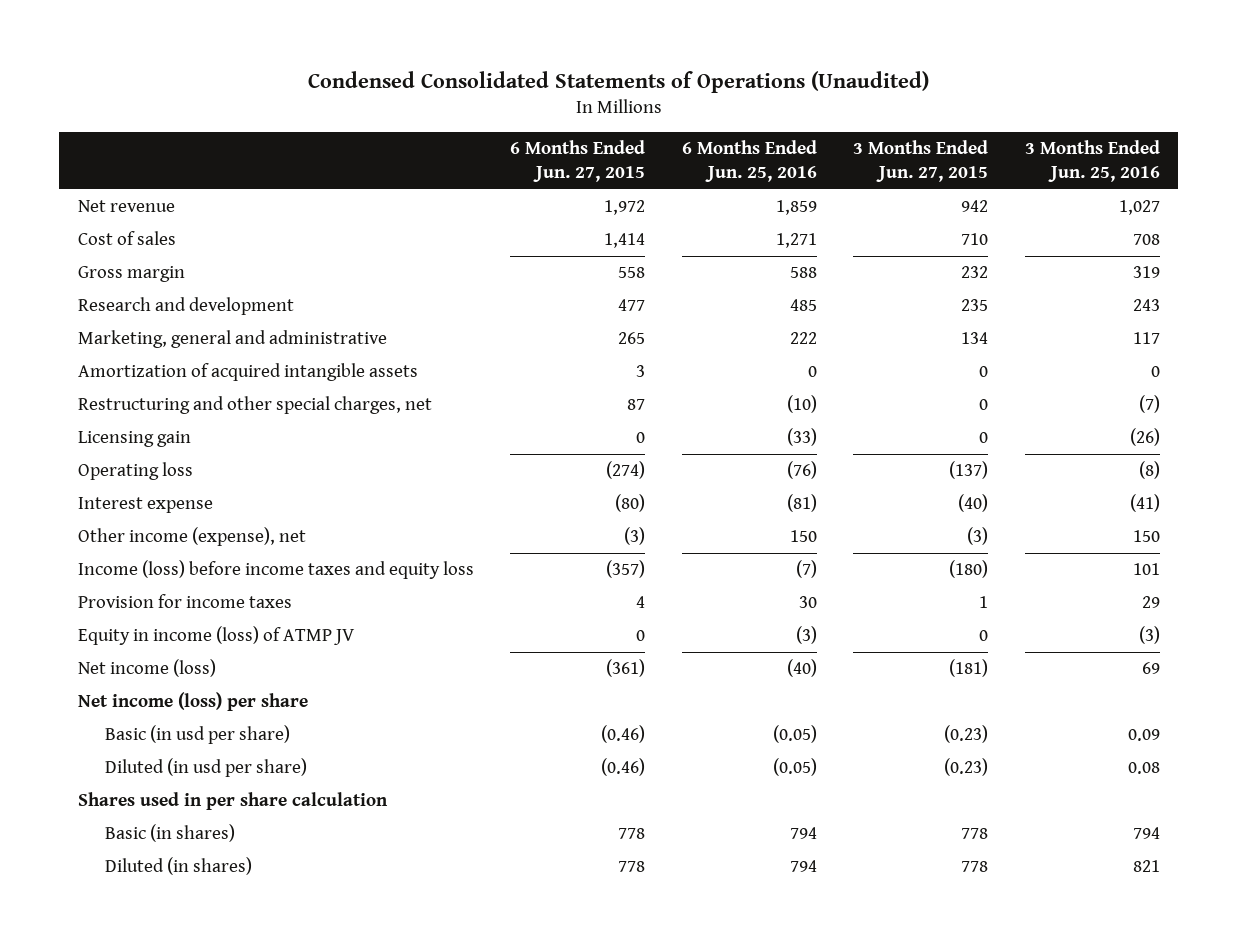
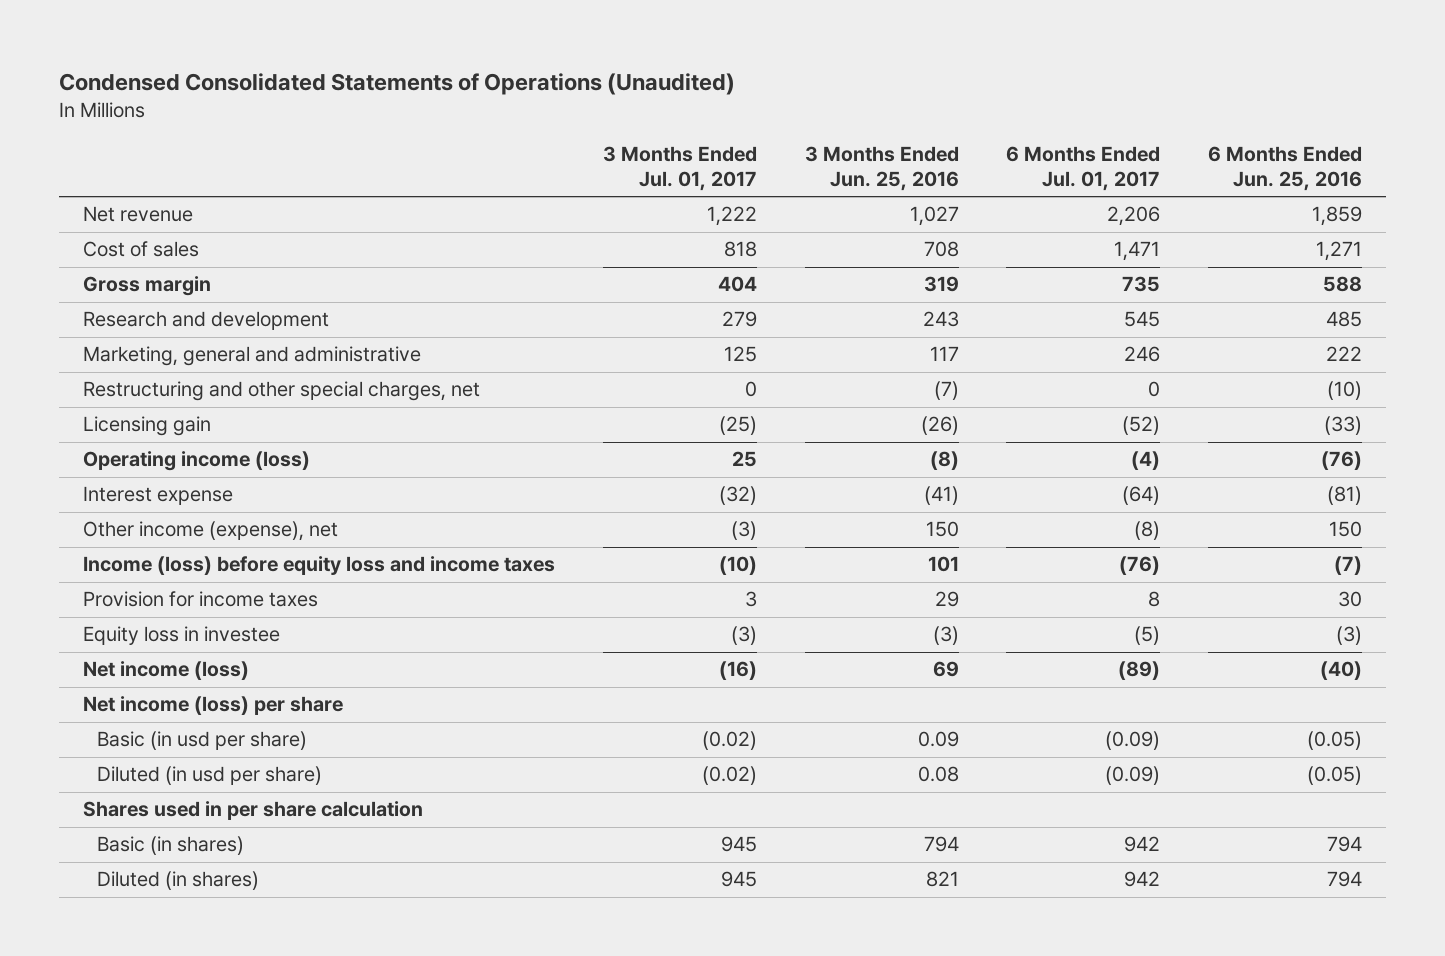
[510,140,646,182] 6 Months Ended Jun. 27, 2015 -> none
[853,140,989,182] 3 Months Ended Jun. 27, 2015 -> none
none -> [602,145,757,191] 3 Months Ended Jul. 01, 2017
none -> [1006,145,1161,191] 6 Months Ended Jul. 01, 2017
[77,363,418,382] Amortization of acquired intangible assets -> none
[77,462,193,481] Operating loss -> [83,451,311,472] Operating income (loss)
[77,560,474,580] Income (loss) before income taxes and equity loss -> [83,556,556,576] Income (loss) before equity loss and income taxes
[77,626,355,646] Equity in income (loss) of ATMP JV -> [83,626,281,646] Equity loss in investee

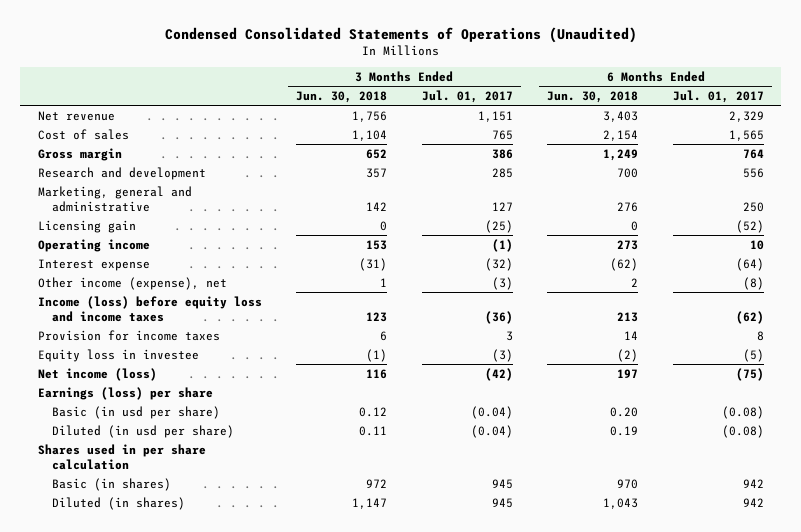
[804,145,959,191] 3 Months Ended Jun. 25, 2016 -> none
[1208,145,1363,191] 6 Months Ended Jun. 25, 2016 -> none
none -> [296,90,388,103] Jun. 30, 2018
none -> [547,90,639,103] Jun. 30, 2018
[83,381,481,402] Restructuring and other special charges, net -> none
[706,206,757,227] 1,222 -> [477,110,513,122] 1,151
[1107,206,1161,227] 2,206 -> [728,110,764,122] 2,329
[723,241,757,258] 818 -> [491,129,513,140] 765
[1114,241,1161,262] 1,471 -> [728,129,764,141] 1,565
[717,276,757,293] 404 -> [491,148,513,159] 386
[1122,276,1161,293] 735 -> [742,148,764,159] 764
[721,311,757,328] 279 -> [491,167,513,178] 285
[1124,311,1161,328] 545 -> [742,167,764,178] 556
[723,346,757,363] 125 -> [491,202,513,212] 127
[1124,346,1161,363] 246 -> [742,202,764,213] 250
[83,451,311,472] Operating income (loss) -> [37,238,150,252] Operating income
[731,451,757,468] 25 -> [491,238,513,252] (1)
[1131,451,1161,471] (4) -> [749,239,764,250] 10
[718,556,757,576] (10) -> [484,311,513,325] (36)
[1119,556,1161,576] (76) -> [735,311,764,325] (62)
[718,661,757,681] (16) -> [484,367,513,381] (42)
[1118,661,1161,681] (89) -> [735,367,764,381] (75)
[83,696,344,716] Net income (loss) per share -> [37,386,213,400] Earnings (loss) per share
[701,731,757,751] (0.02) -> [470,405,513,419] (0.04)
[1105,731,1161,751] (0.09) -> [721,405,764,419] (0.08)
[701,766,757,786] (0.02) -> [470,424,513,438] (0.04)
[1105,766,1161,786] (0.09) -> [721,424,764,438] (0.08)

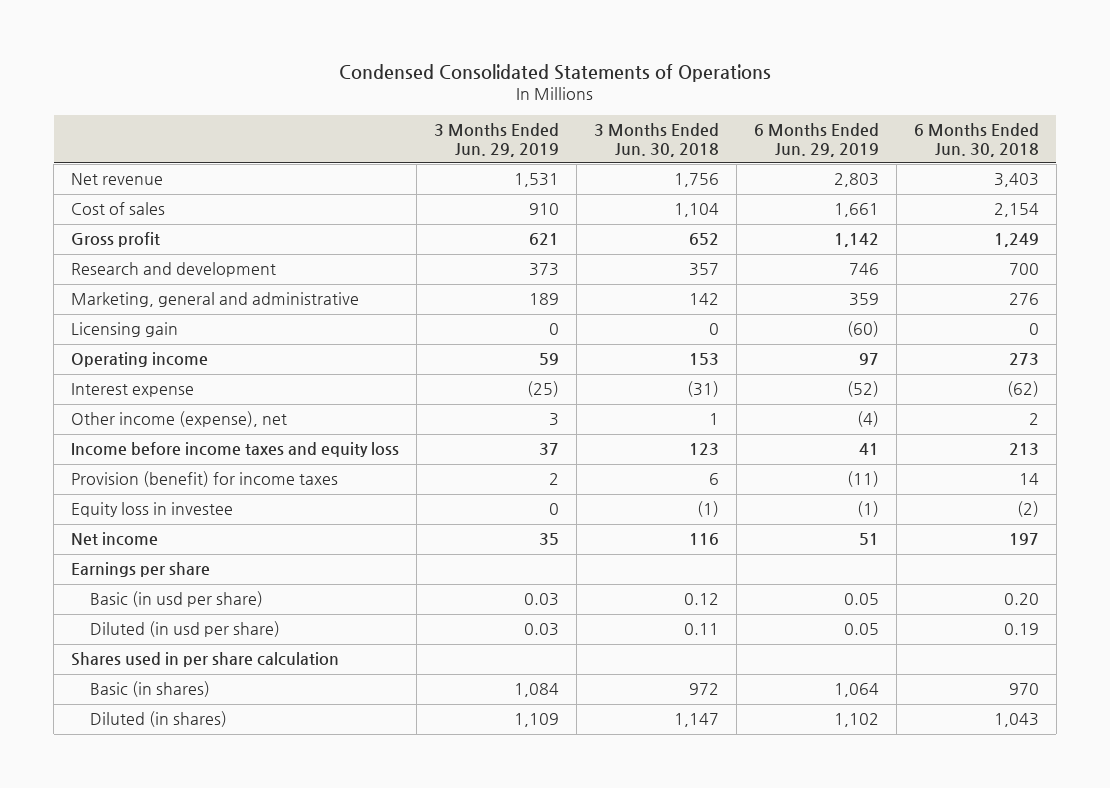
[164,27,637,44] Condensed Consolidated Statements of Operations (Unaudited) -> [339,64,772,83] Condensed Consolidated Statements of Operations
[421,89,513,103] Jul. 01, 2017 -> none
[672,89,764,103] Jul. 01, 2017 -> none
none -> [434,122,560,157] 3 Months Ended Jun. 29, 2019
none -> [753,122,879,157] 6 Months Ended Jun. 29, 2019
[37,147,122,161] Gross margin -> [71,232,161,248] Gross profit
[37,295,262,323] Income (loss) before equity loss and income taxes -> [71,442,400,458] Income before income taxes and equity loss
[37,329,220,341] Provision for income taxes -> [71,471,339,488] Provision (benefit) for income taxes
[37,367,157,381] Net income (loss) -> [71,532,159,547] Net income
[37,386,213,400] Earnings (loss) per share -> [71,562,211,578] Earnings per share

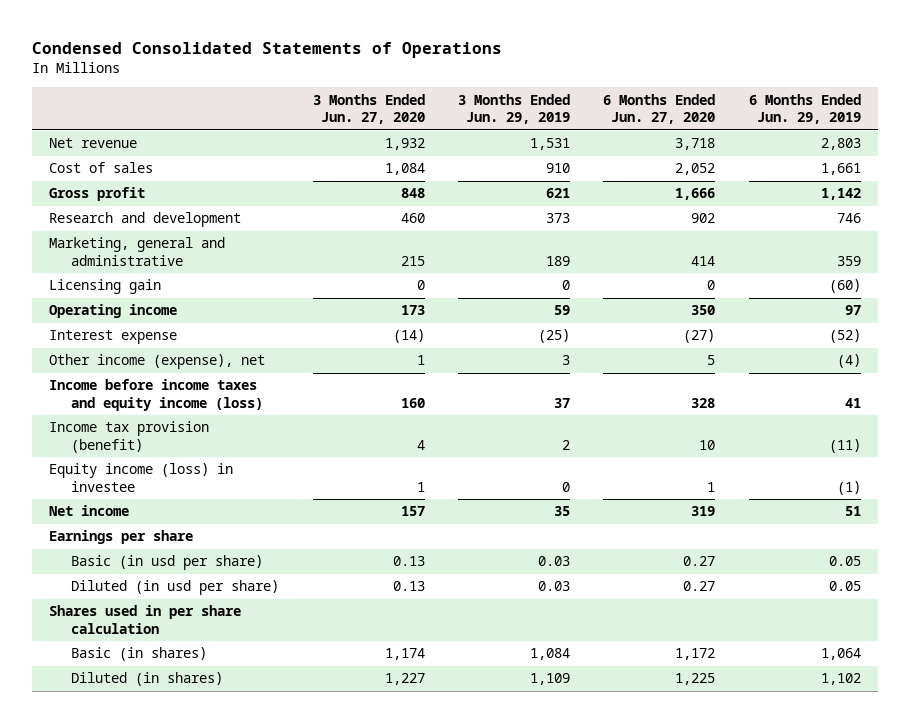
[594,122,720,157] 3 Months Ended Jun. 30, 2018 -> none
[913,122,1039,157] 6 Months Ended Jun. 30, 2018 -> none
none -> [312,93,425,125] 3 Months Ended Jun. 27, 2020
none -> [603,93,716,125] 6 Months Ended Jun. 27, 2020
[71,442,400,458] Income before income taxes and equity loss -> [49,379,264,412] Income before income taxes and equity income (loss)
[71,471,339,488] Provision (benefit) for income taxes -> [49,421,210,454] Income tax provision (benefit)
[71,502,234,518] Equity loss in investee -> [49,463,234,493] Equity income (loss) in investee

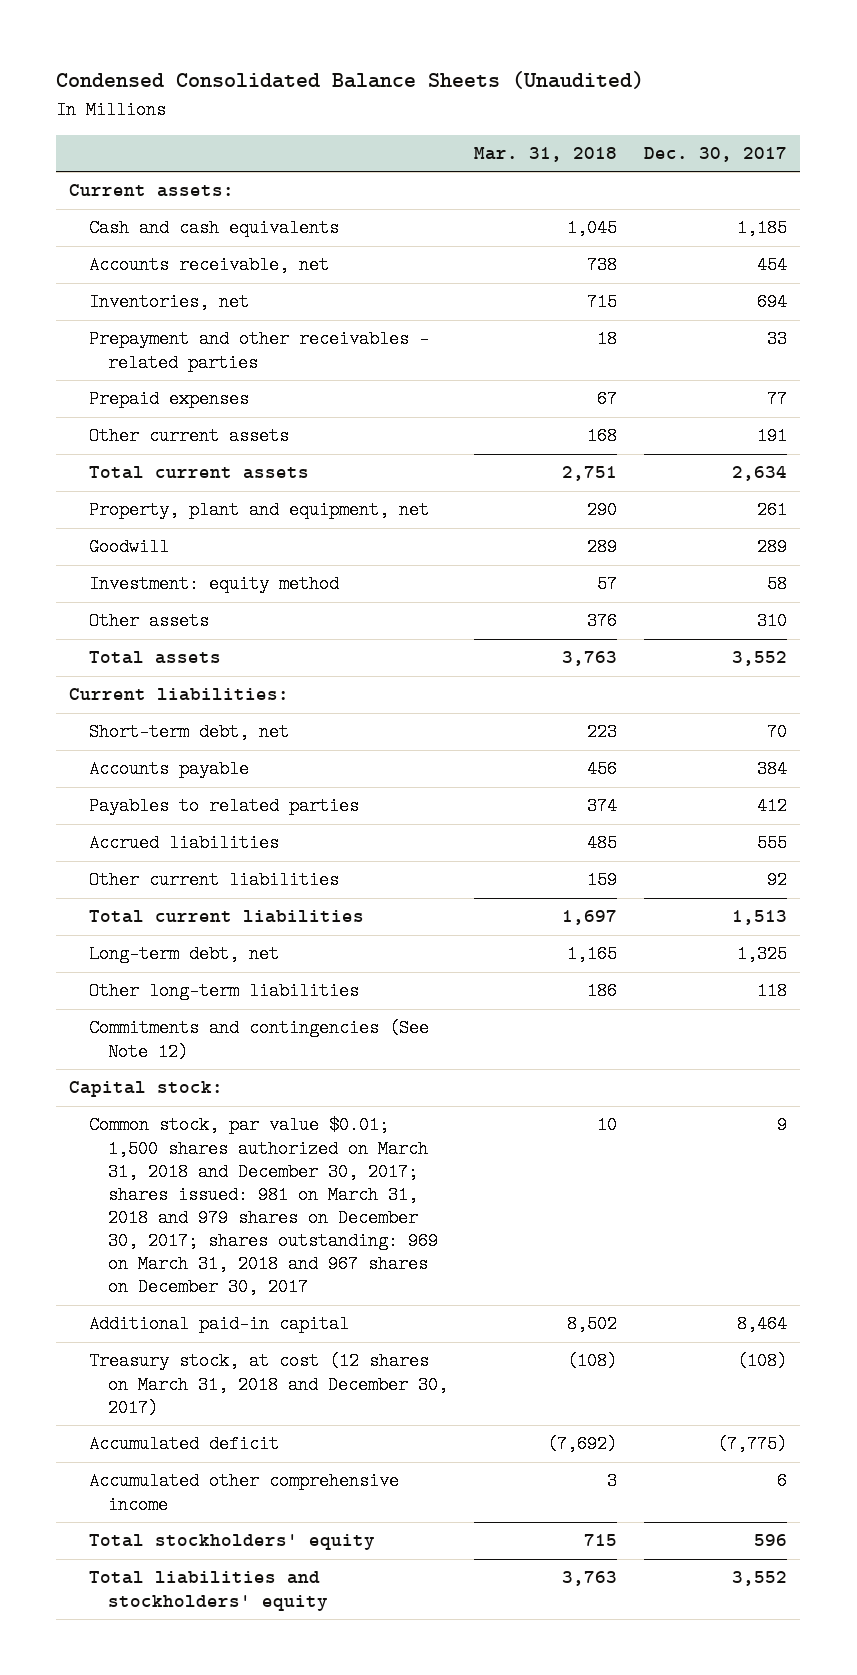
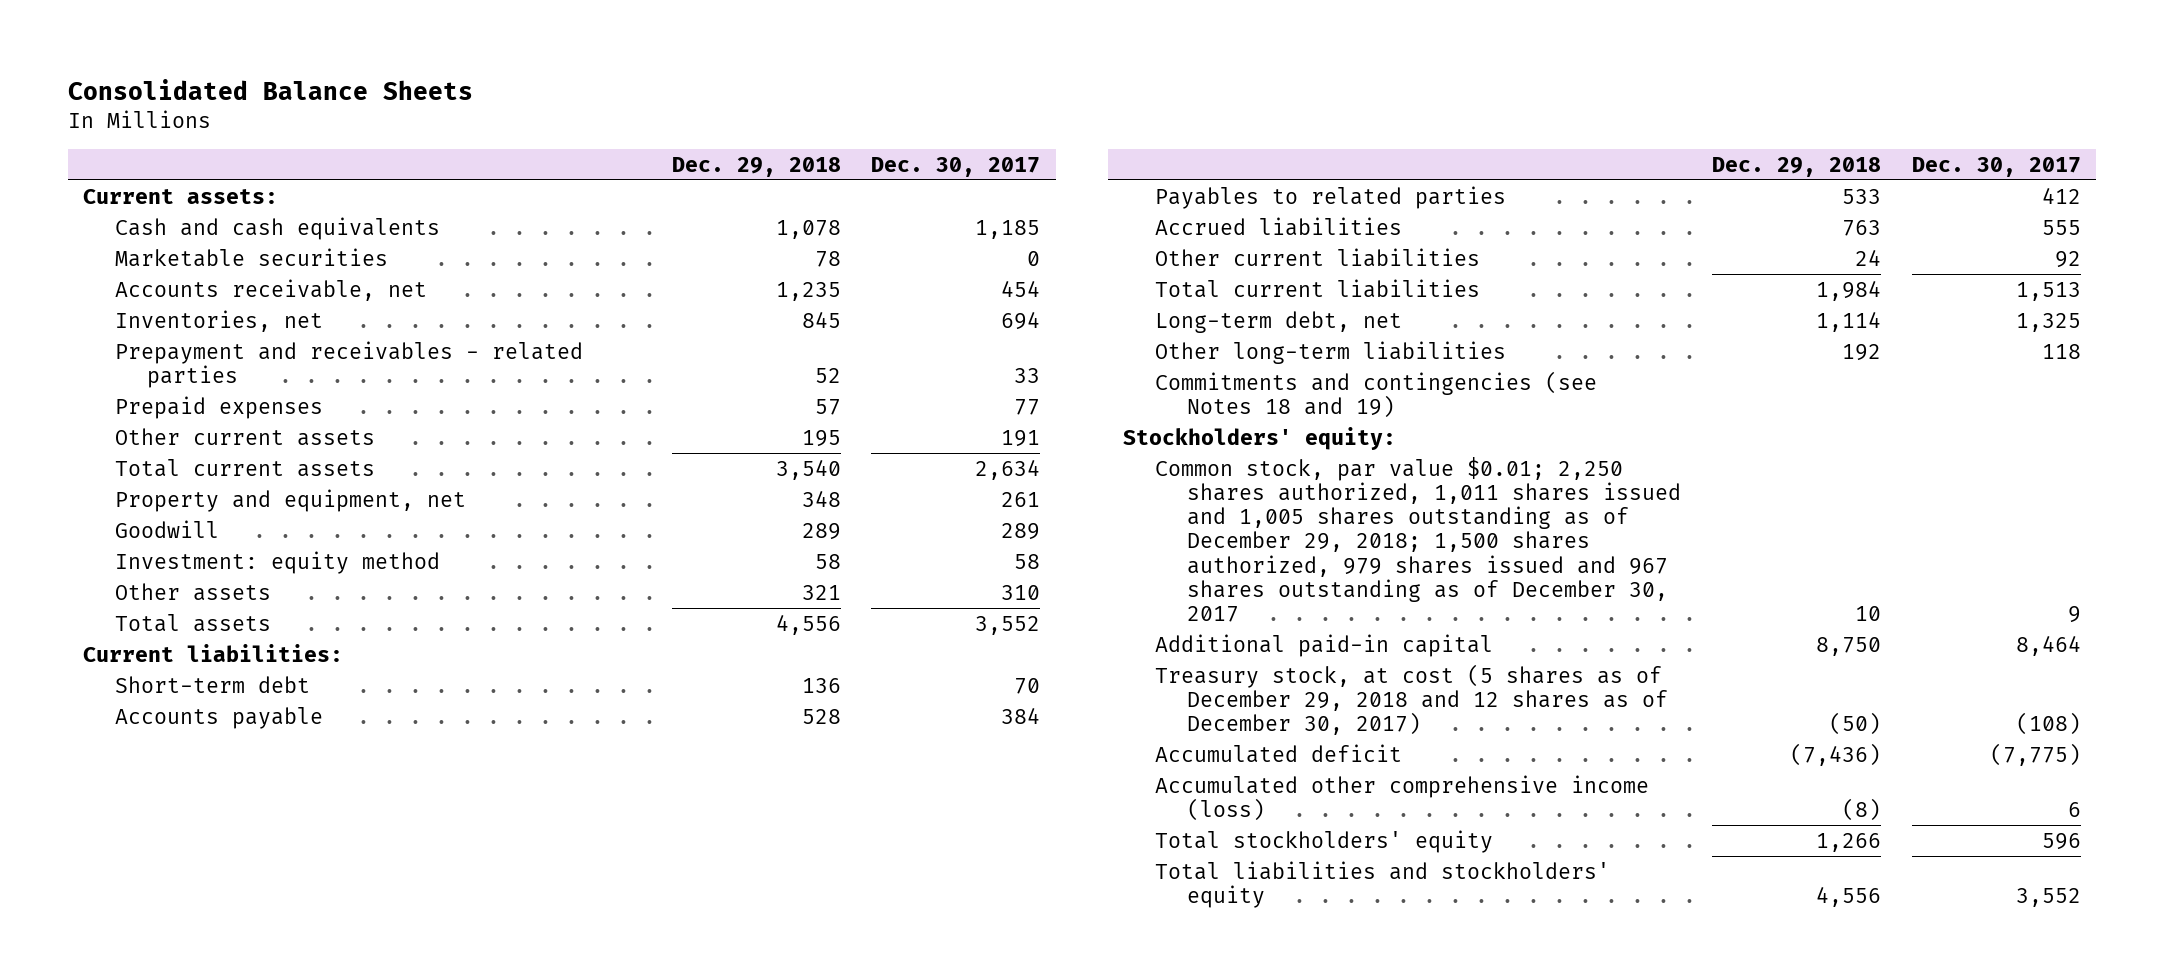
[56,71,645,90] Condensed Consolidated Balance Sheets (Unaudited) -> [67,79,473,101] Consolidated Balance Sheets
[474,147,618,163] Mar. 31, 2018 -> none
none -> [671,156,841,177] Dec. 29, 2018
none -> [114,247,388,267] Marketable securities
[88,330,429,372] Prepayment and other receivables - related parties -> [114,340,583,388] Prepayment and receivables - related parties
[88,501,429,520] Property, plant and equipment, net -> [114,488,466,512] Property and equipment, net
[88,723,289,742] Short-term debt, net -> [114,675,310,693] Short-term debt
[69,1081,224,1098] Capital stock: -> none
[88,1019,429,1061] Commitments and contingencies (See Note 12) -> [1155,370,1598,418] Commitments and contingencies (see Notes 18 and 19)
none -> [1123,426,1397,450] Stockholders' equity:
[88,1116,438,1297] Common stock, par value $0.01; 1,500 shares authorized on March 31, 2018 and December 30, 2017; shares issued: 981 on March 31, 2018 and 979 shares on December 30, 2017; shares outstanding: 969 on March 31, 2018 and 967 shares on December 30, 2017 -> [1155,456,1681,623] Common stock, par value $0.01; 2,250 shares authorized, 1,011 shares issued and 1,005 shares outstanding as of December 29, 2018; 1,500 shares authorized, 979 shares issued and 967 shares outstanding as of December 30, 2017
[88,1352,448,1417] Treasury stock, at cost (12 shares on March 31, 2018 and December 30, 2017) -> [1155,663,1668,736] Treasury stock, at cost (5 shares as of December 29, 2018 and 12 shares as of December 30, 2017)
[88,1472,399,1514] Accumulated other comprehensive income -> [1155,774,1650,821] Accumulated other comprehensive income (loss)

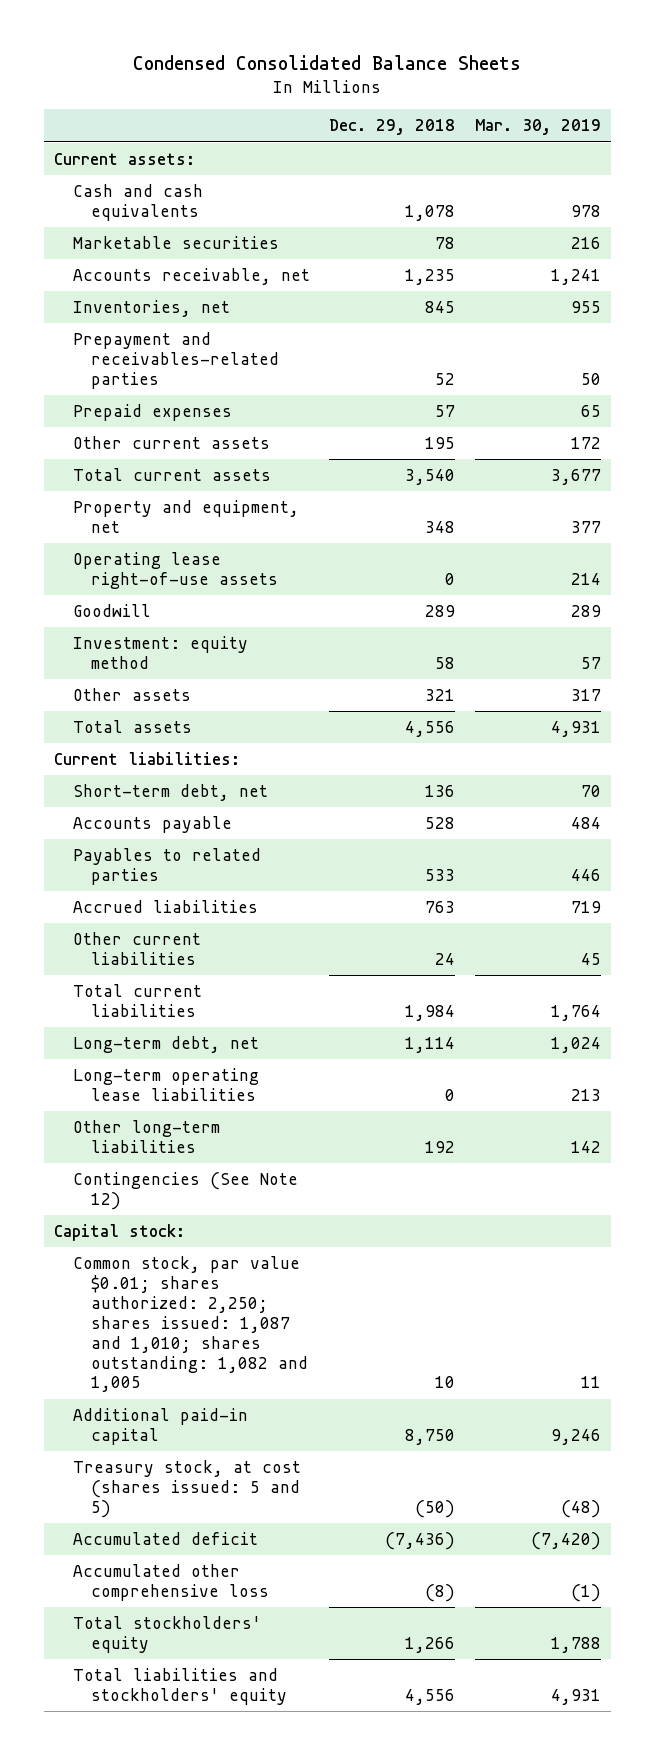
[67,79,473,101] Consolidated Balance Sheets -> [133,55,522,71] Condensed Consolidated Balance Sheets
[871,156,1041,177] Dec. 30, 2017 -> none
none -> [474,119,601,136] Mar. 30, 2019
[114,340,583,388] Prepayment and receivables - related parties -> [72,331,280,389] Prepayment and receivables-related parties
none -> [72,551,279,589] Operating lease right-of-use assets
[114,675,310,693] Short-term debt -> [72,783,268,801] Short-term debt, net
none -> [72,1067,259,1101] Long-term operating lease liabilities
[1123,426,1397,450] Stockholders' equity: -> none
[1155,370,1598,418] Commitments and contingencies (see Notes 18 and 19) -> [72,1171,298,1210] Contingencies (See Note 12)
none -> [53,1223,185,1241] Capital stock:
[1155,456,1681,623] Common stock, par value $0.01; 2,250 shares authorized, 1,011 shares issued and 1,005 shares outstanding as of December 29, 2018; 1,500 shares authorized, 979 shares issued and 967 shares outstanding as of December 30, 2017 -> [72,1255,309,1393] Common stock, par value $0.01; shares authorized: 2,250; shares issued: 1,087 and 1,010; shares outstanding: 1,082 and 1,005
[1155,663,1668,736] Treasury stock, at cost (5 shares as of December 29, 2018 and 12 shares as of December 30, 2017) -> [72,1459,301,1518] Treasury stock, at cost (shares issued: 5 and 5)
[1155,774,1650,821] Accumulated other comprehensive income (loss) -> [72,1563,270,1601] Accumulated other comprehensive loss

